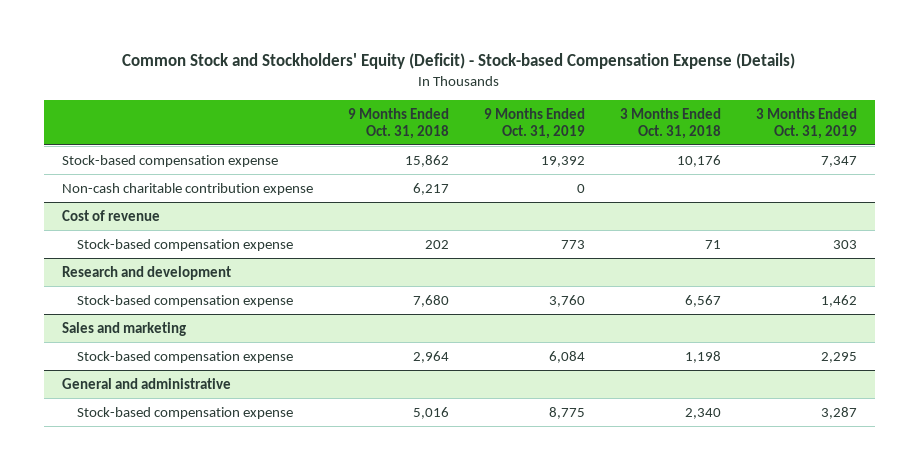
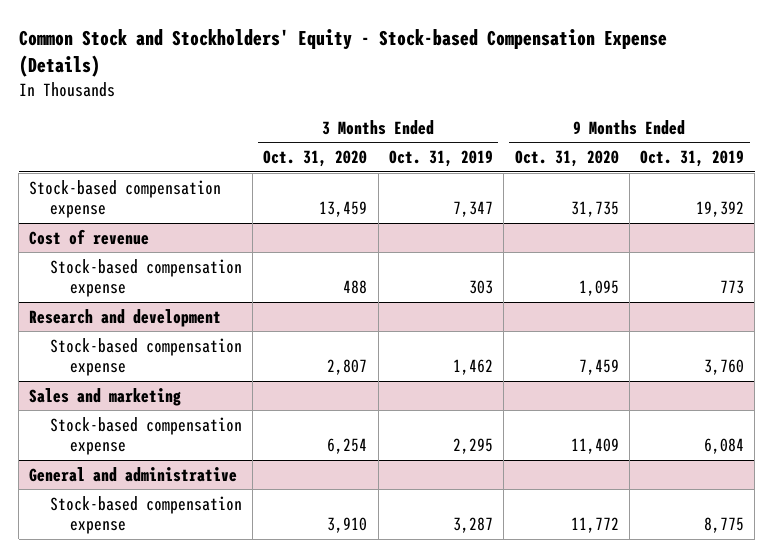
[122,53,796,70] Common Stock and Stockholders' Equity (Deficit) - Stock-based Compensation Expense (Details) -> [18,29,667,78] Common Stock and Stockholders' Equity - Stock-based Compensation Expense (Details)
[347,107,449,139] 9 Months Ended Oct. 31, 2018 -> none
[620,107,722,139] 3 Months Ended Oct. 31, 2018 -> none
none -> [263,150,368,168] Oct. 31, 2020
none -> [514,150,619,168] Oct. 31, 2020
[61,182,313,195] Non-cash charitable contribution expense -> none

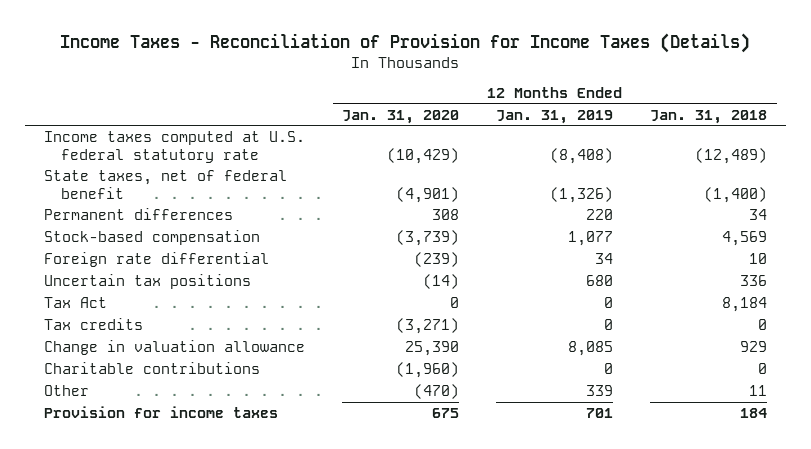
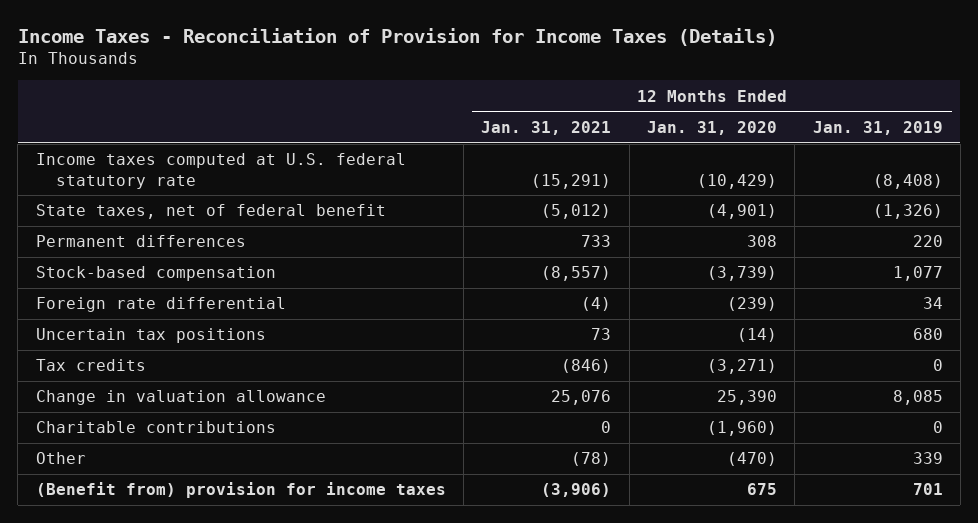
[650,109,768,124] Jan. 31, 2018 -> none
none -> [481,120,612,135] Jan. 31, 2021
[43,296,107,308] Tax Act -> none
[43,405,278,418] Provision for income taxes -> [35,482,446,499] (Benefit from) provision for income taxes

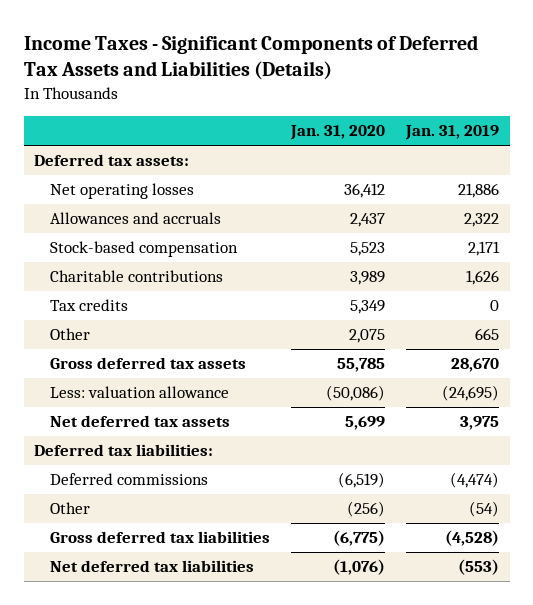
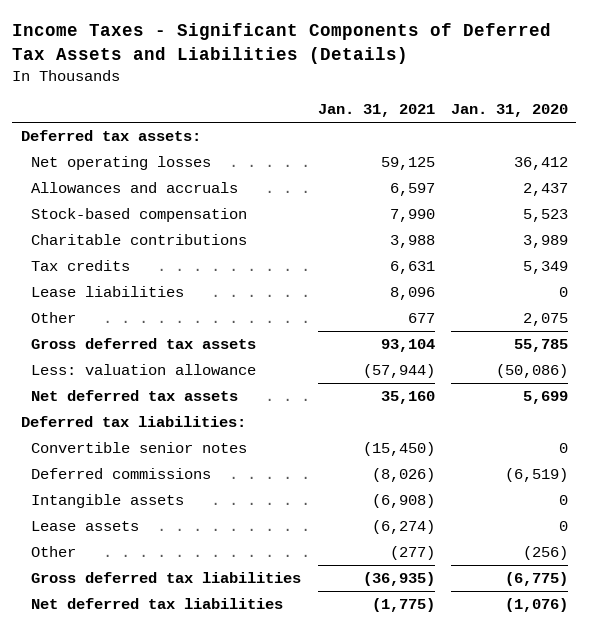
[405,125,500,141] Jan. 31, 2019 -> none
none -> [317,104,435,118] Jan. 31, 2021
none -> [31,285,185,297] Lease liabilities
none -> [31,441,248,453] Convertible senior notes
none -> [31,493,185,508] Intangible assets
none -> [31,520,140,531] Lease assets

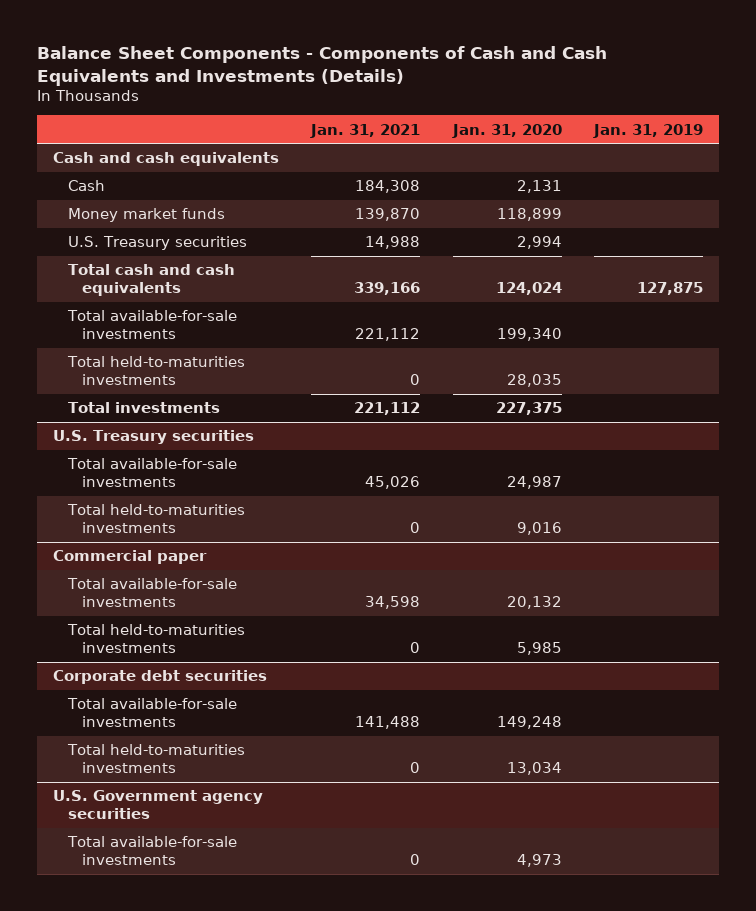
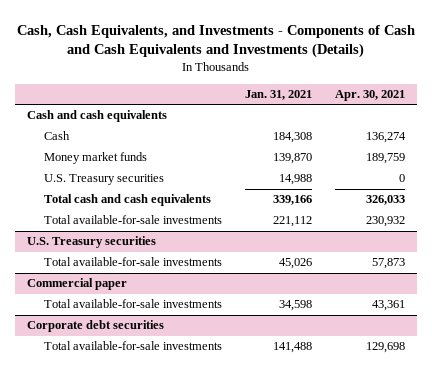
[37,46,608,86] Balance Sheet Components - Components of Cash and Cash Equivalents and Investments (Details) -> [16,24,415,59] Cash, Cash Equivalents, and Investments - Components of Cash and Cash Equivalents and Investments (Details)
[451,123,562,138] Jan. 31, 2020 -> none
[593,123,704,138] Jan. 31, 2019 -> none
none -> [335,90,406,102] Apr. 30, 2021
[66,356,245,386] Total held-to-maturities investments -> none
[67,402,220,414] Total investments -> none
[66,504,245,534] Total held-to-maturities investments -> none
[66,624,245,654] Total held-to-maturities investments -> none
[66,744,245,774] Total held-to-maturities investments -> none
[53,790,264,820] U.S. Government agency securities -> none
[66,836,237,866] Total available-for-sale investments -> none

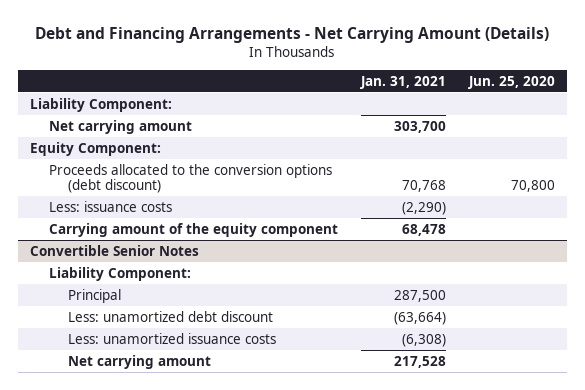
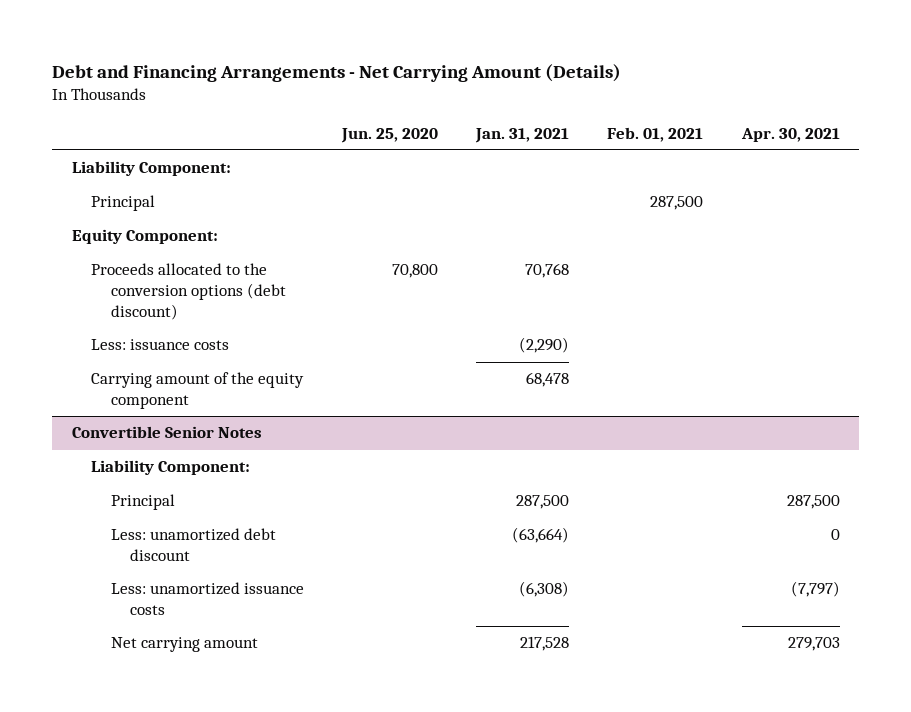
none -> [607,126,704,142] Feb. 01, 2021
none -> [740,127,840,142] Apr. 30, 2021
[48,119,192,134] Net carrying amount -> none
none -> [91,195,156,212] Principal

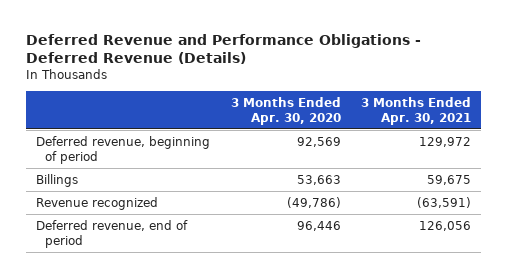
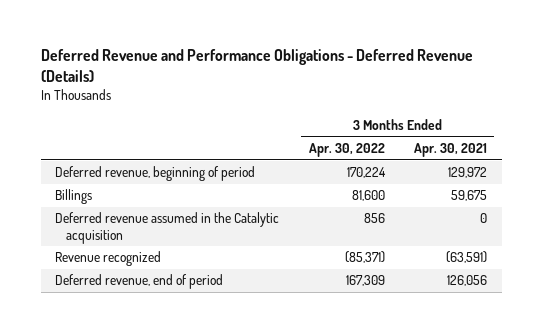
[230,96,341,125] 3 Months Ended Apr. 30, 2020 -> none
none -> [308,142,385,157] Apr. 30, 2022
none -> [55,212,280,244] Deferred revenue assumed in the Catalytic acquisition

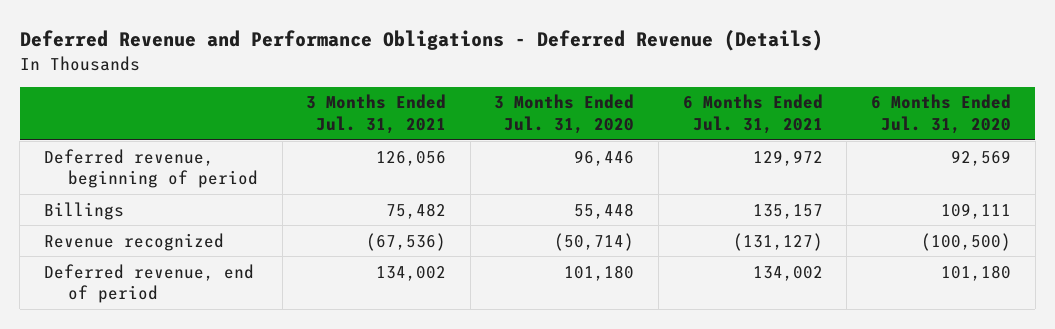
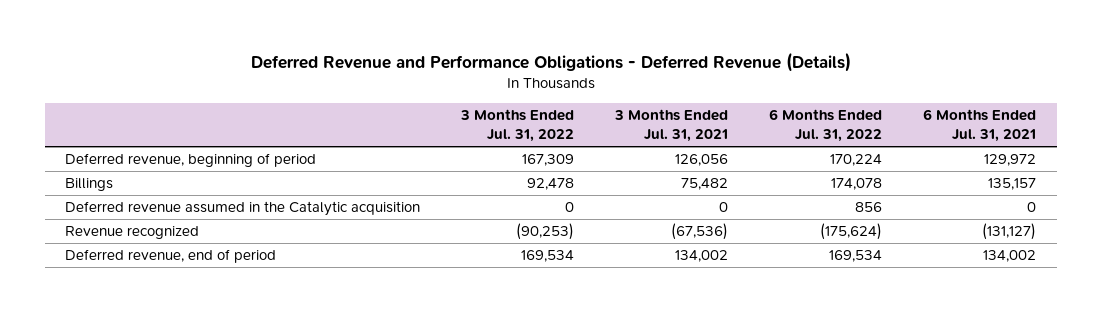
[494,94,635,135] 3 Months Ended Jul. 31, 2020 -> none
[870,94,1011,135] 6 Months Ended Jul. 31, 2020 -> none
none -> [460,109,575,143] 3 Months Ended Jul. 31, 2022
none -> [769,109,883,143] 6 Months Ended Jul. 31, 2022
none -> [65,200,421,216] Deferred revenue assumed in the Catalytic acquisition

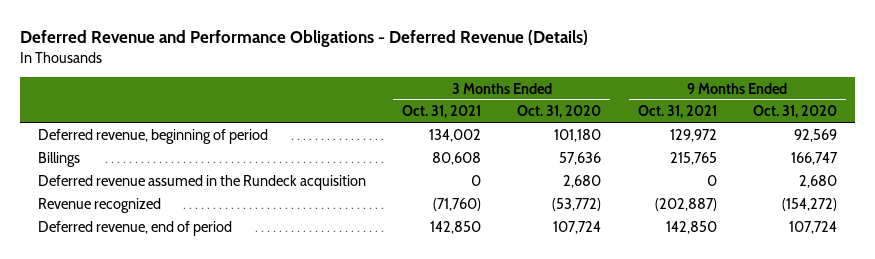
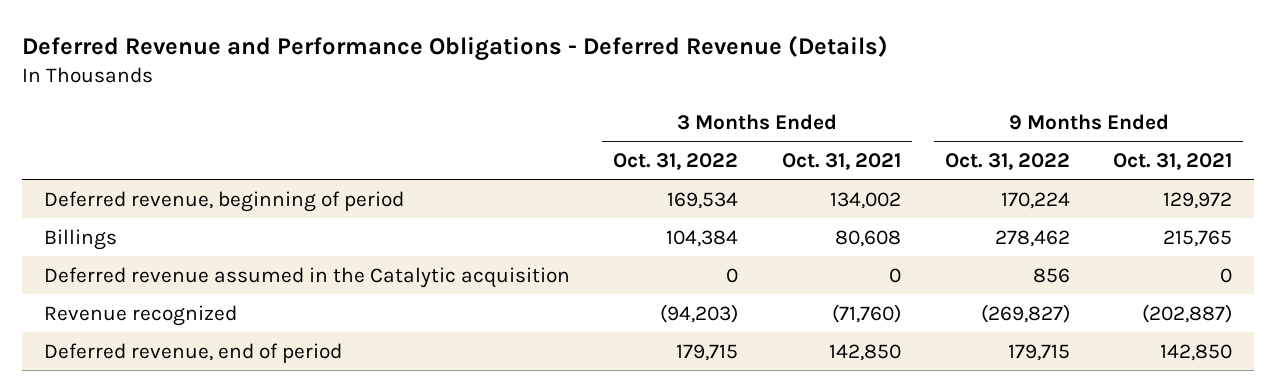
[517,105,602,119] Oct. 31, 2020 -> none
[752,105,837,119] Oct. 31, 2020 -> none
none -> [613,153,739,171] Oct. 31, 2022
none -> [944,153,1070,171] Oct. 31, 2022
[37,175,366,191] Deferred revenue assumed in the Rundeck acquisition -> [43,266,570,288] Deferred revenue assumed in the Catalytic acquisition

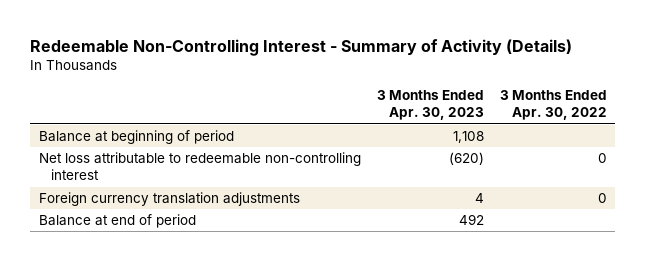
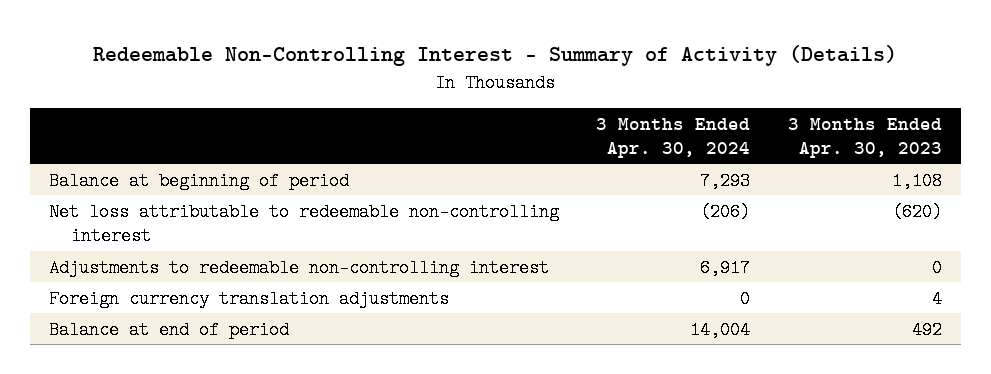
[499,90,607,121] 3 Months Ended Apr. 30, 2022 -> none
none -> [596,117,751,158] 3 Months Ended Apr. 30, 2024
none -> [48,258,549,277] Adjustments to redeemable non-controlling interest

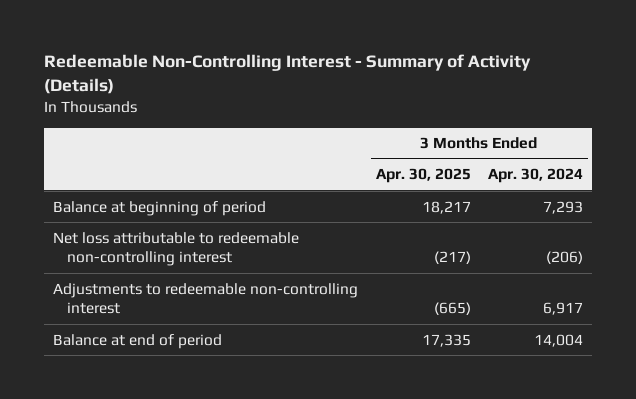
[788,117,943,158] 3 Months Ended Apr. 30, 2023 -> none
none -> [375,168,471,184] Apr. 30, 2025
[48,289,449,308] Foreign currency translation adjustments -> none

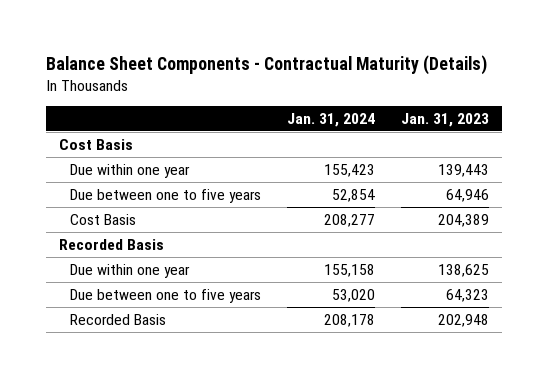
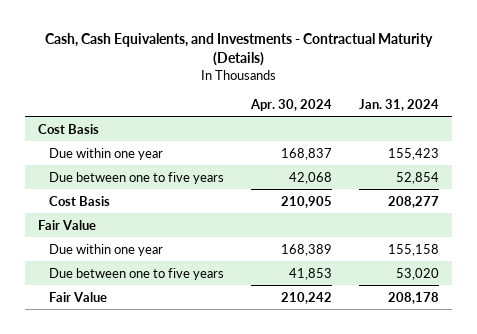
[46,54,488,75] Balance Sheet Components - Contractual Maturity (Details) -> [44,33,433,67] Cash, Cash Equivalents, and Investments - Contractual Maturity (Details)
[401,112,490,127] Jan. 31, 2023 -> none
none -> [249,98,332,111] Apr. 30, 2024
[59,238,165,250] Recorded Basis -> [38,219,97,230] Fair Value
[70,313,167,325] Recorded Basis -> [49,291,108,302] Fair Value

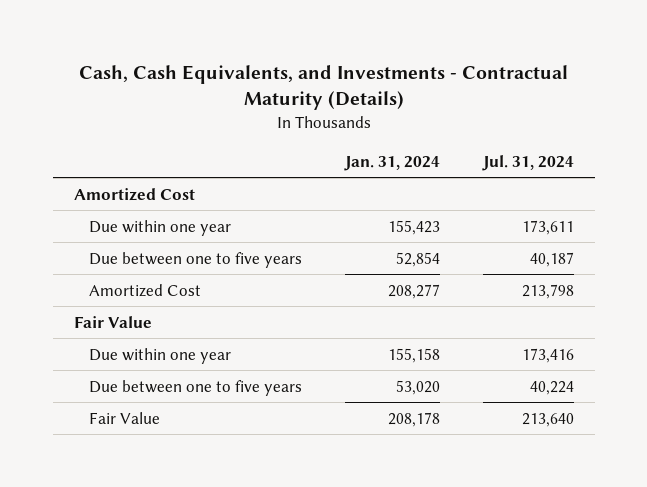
[249,98,332,111] Apr. 30, 2024 -> none
none -> [481,154,574,171] Jul. 31, 2024
[38,123,100,134] Cost Basis -> [73,187,195,201] Amortized Cost
[49,195,111,206] Cost Basis -> [89,283,202,297] Amortized Cost

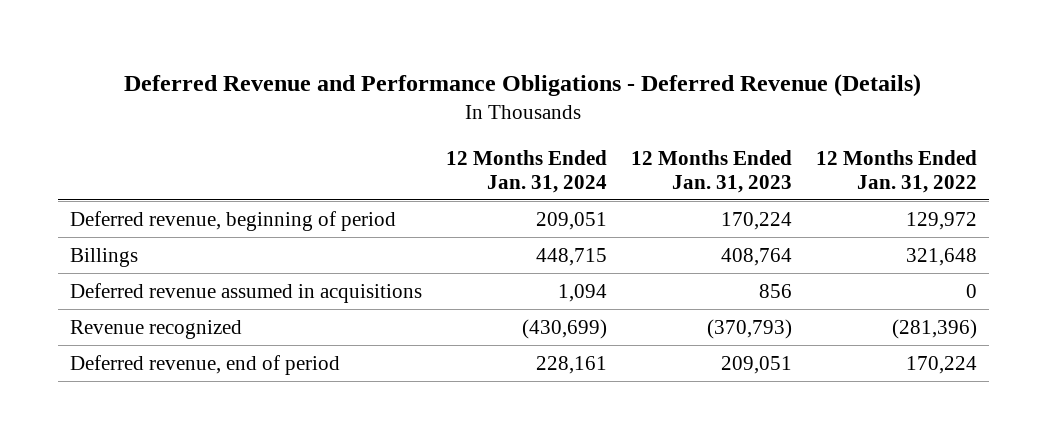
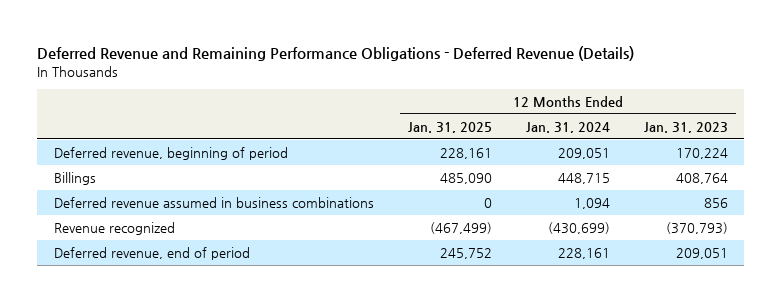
[124,73,922,97] Deferred Revenue and Performance Obligations - Deferred Revenue (Details) -> [37,45,635,61] Deferred Revenue and Remaining Performance Obligations - Deferred Revenue (Details)
[815,149,977,193] 12 Months Ended Jan. 31, 2022 -> none
none -> [408,121,493,133] Jan. 31, 2025
[70,282,423,303] Deferred revenue assumed in acquisitions -> [54,197,375,209] Deferred revenue assumed in business combinations

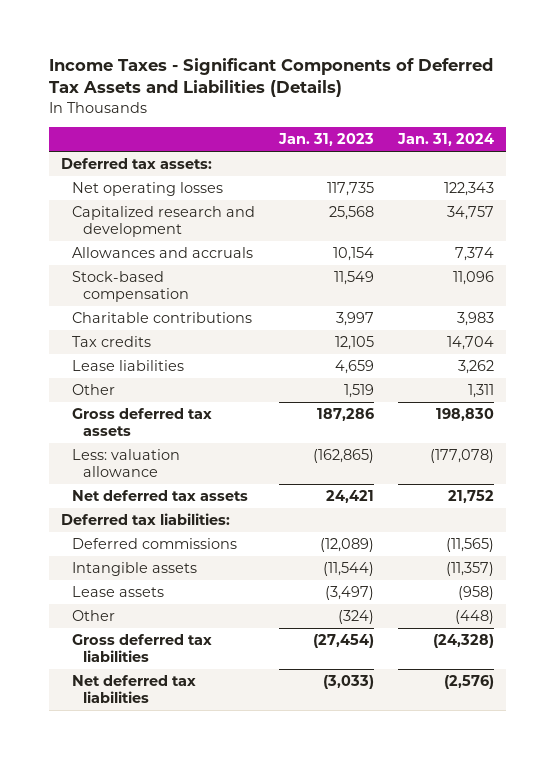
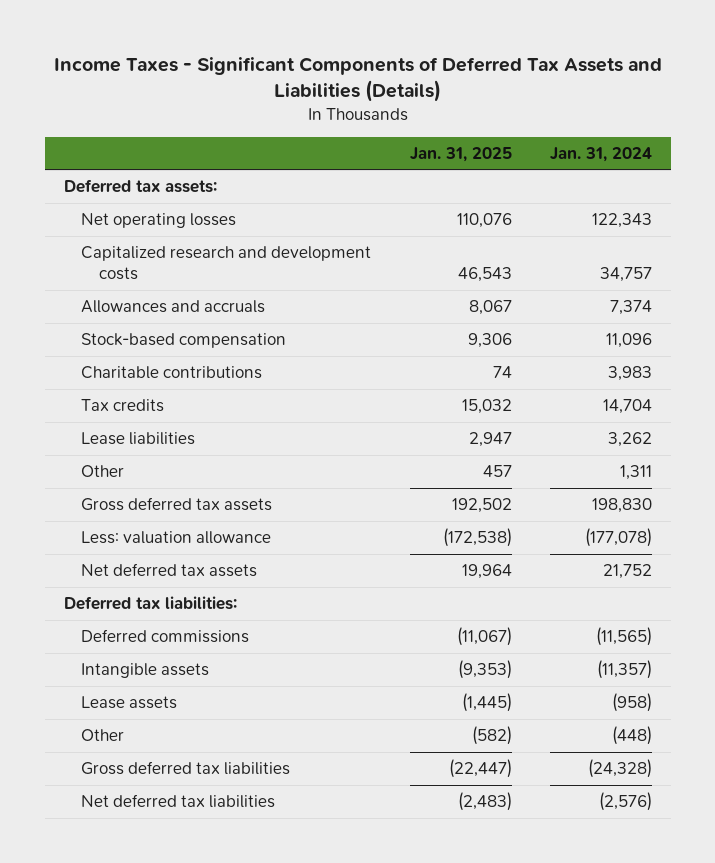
[278,133,375,147] Jan. 31, 2023 -> none
none -> [409,146,512,162] Jan. 31, 2025
[71,206,255,238] Capitalized research and development -> [81,246,372,281] Capitalized research and development costs

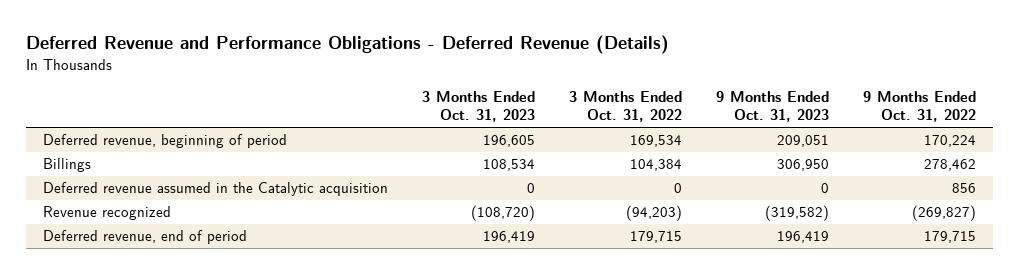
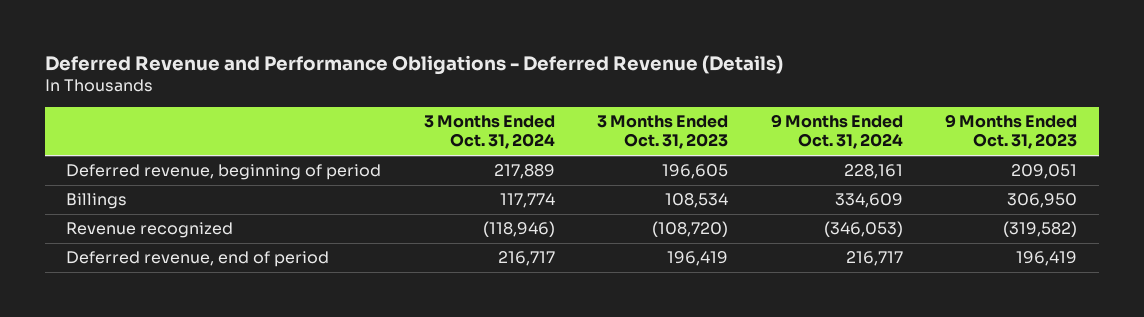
[568,91,682,123] 3 Months Ended Oct. 31, 2022 -> none
[862,91,976,123] 9 Months Ended Oct. 31, 2022 -> none
none -> [423,115,555,150] 3 Months Ended Oct. 31, 2024
none -> [770,114,903,150] 9 Months Ended Oct. 31, 2024
[42,182,388,197] Deferred revenue assumed in the Catalytic acquisition -> none

